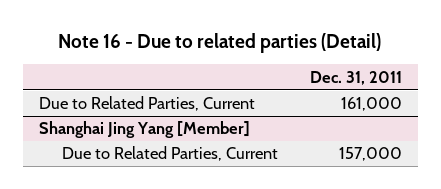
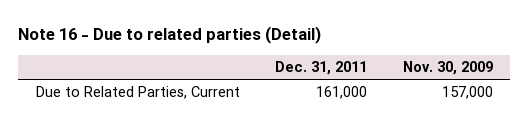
none -> [402,61,493,76] Nov. 30, 2009
[38,121,250,139] Shanghai Jing Yang [Member] -> none
[62,146,279,162] Due to Related Parties, Current -> none

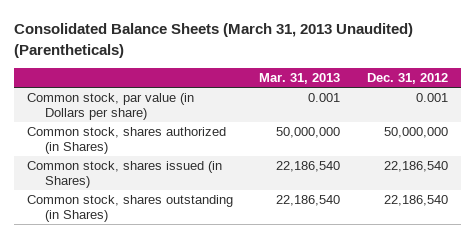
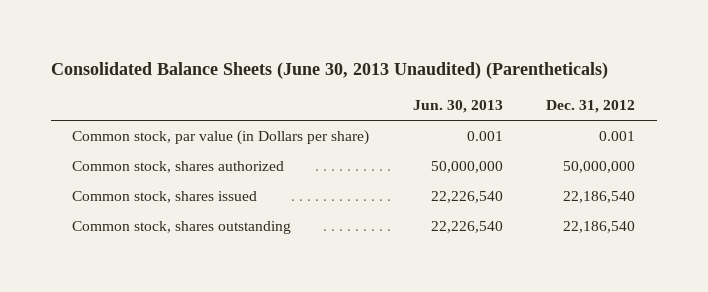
[13,23,413,58] Consolidated Balance Sheets (March 31, 2013 Unaudited) (Parentheticals) -> [50,61,608,79] Consolidated Balance Sheets (June 30, 2013 Unaudited) (Parentheticals)
[259,73,341,85] Mar. 31, 2013 -> none
none -> [412,100,503,114] Jun. 30, 2013
[27,127,227,155] Common stock, shares authorized (in Shares) -> [72,160,285,173] Common stock, shares authorized
[27,161,223,189] Common stock, shares issued (in Shares) -> [72,190,258,203] Common stock, shares issued
[27,195,234,223] Common stock, shares outstanding (in Shares) -> [72,220,292,234] Common stock, shares outstanding

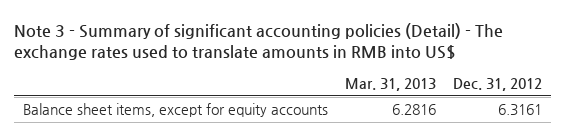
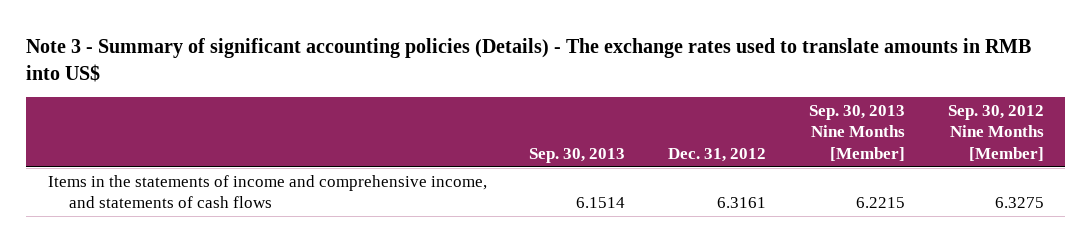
[13,22,503,61] Note 3 - Summary of significant accounting policies (Detail) - The exchange rates used to translate amounts in RMB into US$ -> [26,37,1032,82] Note 3 - Summary of significant accounting policies (Details) - The exchange rates used to translate amounts in RMB into US$
[344,78,436,92] Mar. 31, 2013 -> none
none -> [529,147,626,163] Sep. 30, 2013
none -> [809,104,906,161] Sep. 30, 2013 Nine Months [Member]
none -> [948,104,1045,161] Sep. 30, 2012 Nine Months [Member]
[22,103,328,118] Balance sheet items, except for equity accounts -> [47,175,487,209] Items in the statements of income and comprehensive income, and statements of cash flows

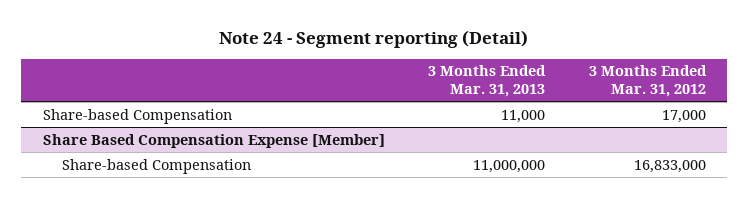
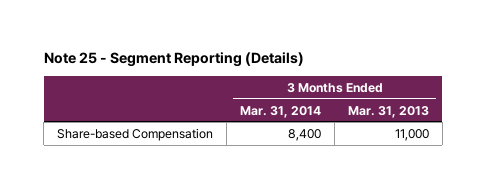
[219,29,529,48] Note 24 - Segment reporting (Detail) -> [43,52,304,68] Note 25 - Segment Reporting (Details)
[588,65,707,98] 3 Months Ended Mar. 31, 2012 -> none
none -> [240,105,322,118] Mar. 31, 2014
[42,133,385,148] Share Based Compensation Expense [Member] -> none
[61,158,251,174] Share-based Compensation -> none

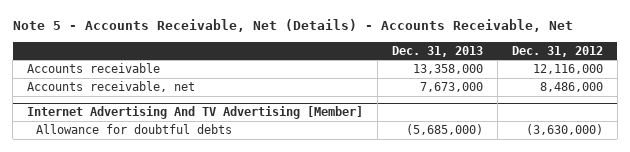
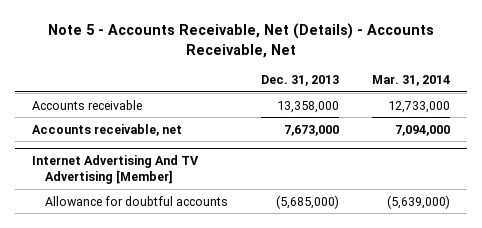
[511,45,603,57] Dec. 31, 2012 -> none
none -> [372,75,451,87] Mar. 31, 2014
[36,123,233,134] Allowance for doubtful debts -> [44,195,228,206] Allowance for doubtful accounts

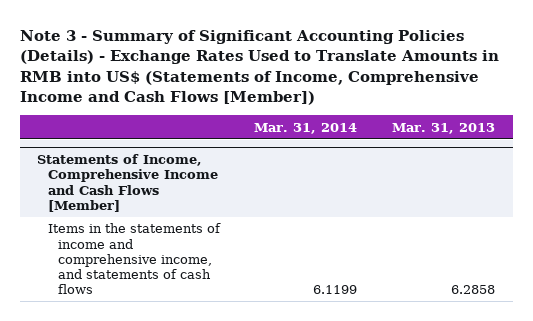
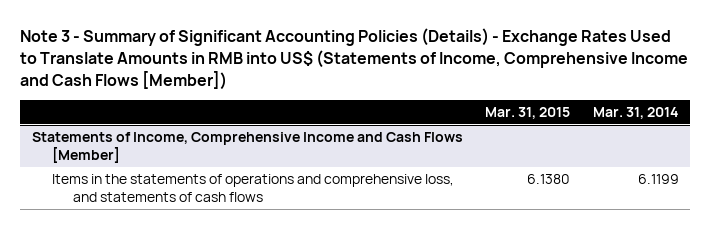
[392,122,496,134] Mar. 31, 2013 -> none
none -> [485,107,571,120] Mar. 31, 2015
[47,223,221,295] Items in the statements of income and comprehensive income, and statements of cash flows -> [52,174,455,203] Items in the statements of operations and comprehensive loss, and statements of cash flows

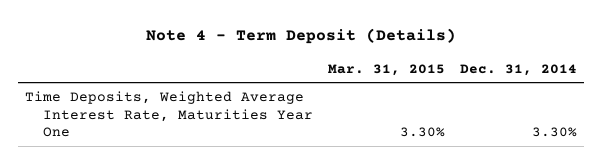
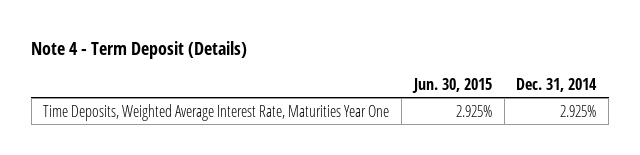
[328,63,446,76] Mar. 31, 2015 -> none
none -> [411,77,492,93] Jun. 30, 2015
[531,127,577,138] 3.30% -> [560,104,597,117] 2.925%

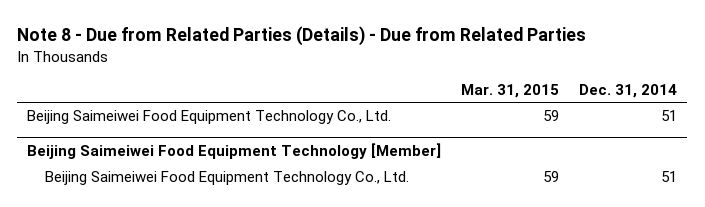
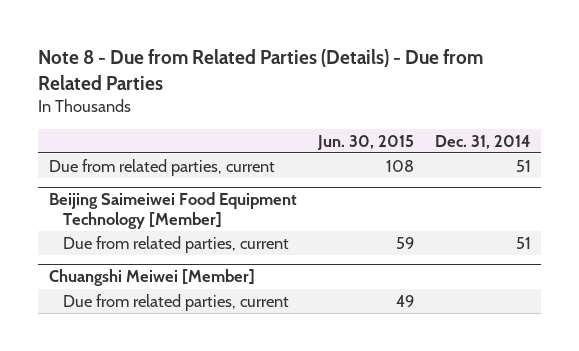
[461,83,560,98] Mar. 31, 2015 -> none
none -> [316,134,414,150] Jun. 30, 2015
[27,110,392,125] Beijing Saimeiwei Food Equipment Technology Co., Ltd. -> [48,158,275,176] Due from related parties, current
[45,171,410,186] Beijing Saimeiwei Food Equipment Technology Co., Ltd. -> [62,235,289,253] Due from related parties, current
none -> [48,269,255,287] Chuangshi Meiwei [Member]
none -> [62,293,289,311] Due from related parties, current

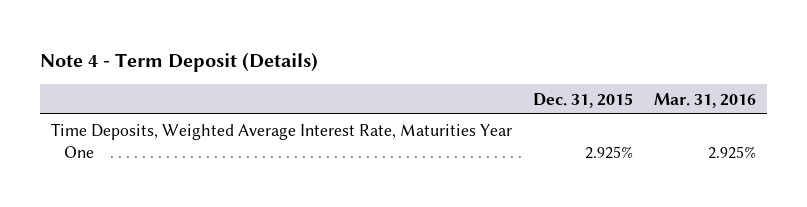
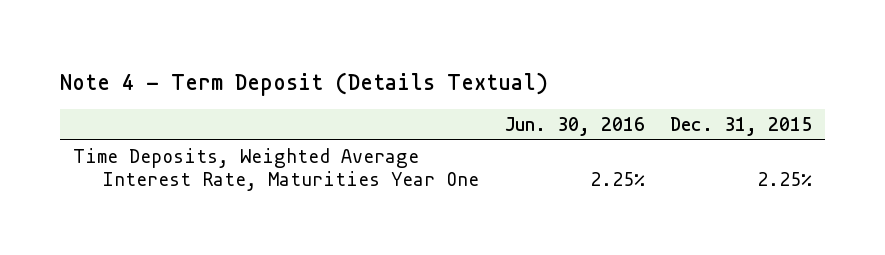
[39,51,318,72] Note 4 - Term Deposit (Details) -> [59,71,548,96] Note 4 - Term Deposit (Details Textual)
[654,92,757,108] Mar. 31, 2016 -> none
none -> [504,117,645,137] Jun. 30, 2016
[584,145,633,159] 2.925% -> [757,172,813,187] 2.25%

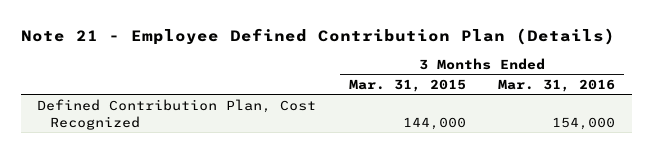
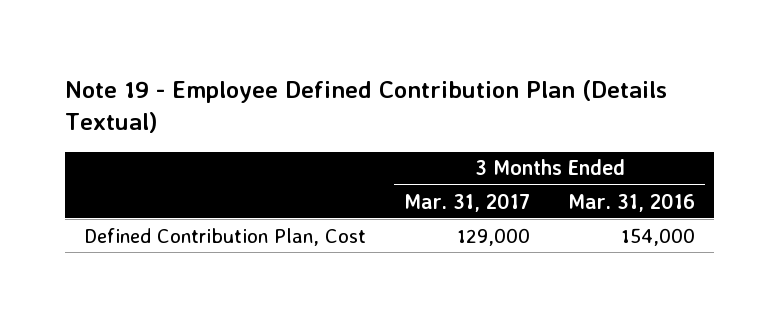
[20,27,615,45] Note 21 - Employee Defined Contribution Plan (Details) -> [64,79,667,134] Note 19 - Employee Defined Contribution Plan (Details Textual)
[348,78,466,92] Mar. 31, 2015 -> none
none -> [404,192,531,212] Mar. 31, 2017
[36,98,316,130] Defined Contribution Plan, Cost Recognized -> [83,227,366,246] Defined Contribution Plan, Cost

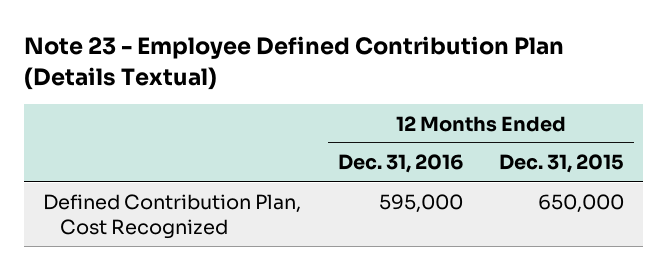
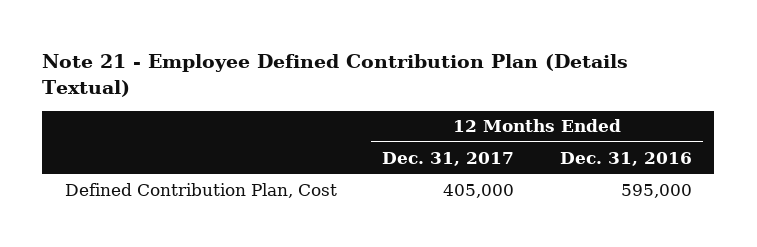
[24,36,565,90] Note 23 - Employee Defined Contribution Plan (Details Textual) -> [42,54,629,98] Note 21 - Employee Defined Contribution Plan (Details Textual)
[499,154,625,174] Dec. 31, 2015 -> none
none -> [382,151,515,166] Dec. 31, 2017
[42,194,301,239] Defined Contribution Plan, Cost Recognized -> [65,182,338,198] Defined Contribution Plan, Cost

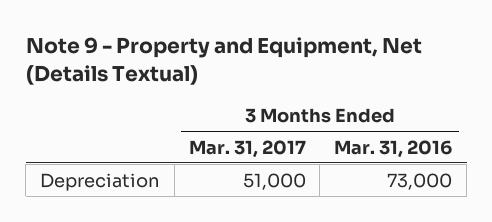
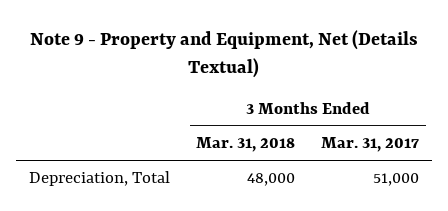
[334,139,453,158] Mar. 31, 2016 -> none
none -> [196,137,296,153] Mar. 31, 2018
[39,172,160,191] Depreciation -> [29,171,171,187] Depreciation, Total

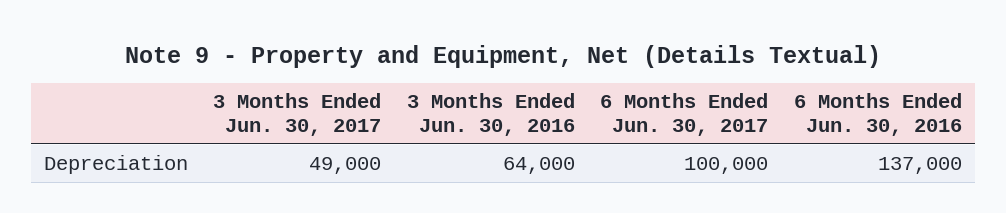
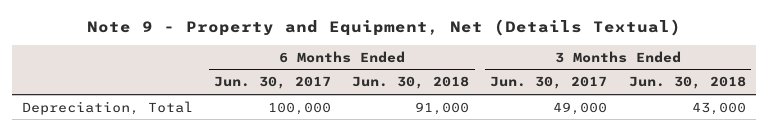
[406,93,575,137] 3 Months Ended Jun. 30, 2016 -> none
[793,93,962,137] 6 Months Ended Jun. 30, 2016 -> none
none -> [352,76,470,90] Jun. 30, 2018
none -> [628,76,746,90] Jun. 30, 2018
[43,155,188,175] Depreciation -> [22,100,194,115] Depreciation, Total

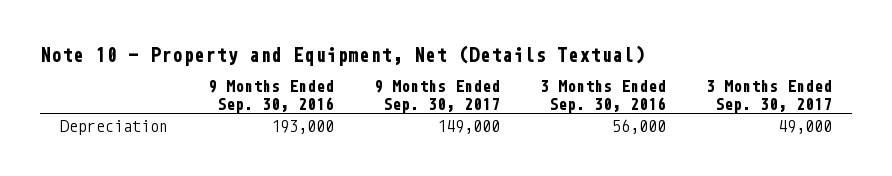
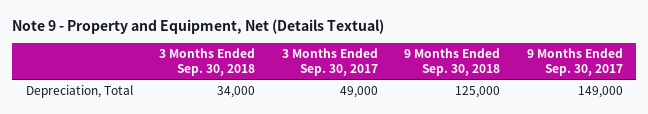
[40,44,646,66] Note 10 - Property and Equipment, Net (Details Textual) -> [12,19,385,35] Note 9 - Property and Equipment, Net (Details Textual)
[208,80,335,113] 9 Months Ended Sep. 30, 2016 -> none
[539,80,666,113] 3 Months Ended Sep. 30, 2016 -> none
none -> [159,48,256,76] 3 Months Ended Sep. 30, 2018
none -> [404,48,501,76] 9 Months Ended Sep. 30, 2018
[60,119,169,135] Depreciation -> [25,85,133,99] Depreciation, Total

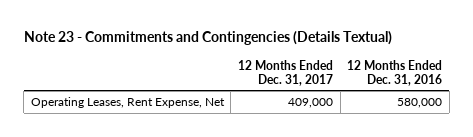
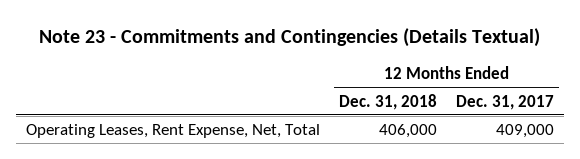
[347,59,443,86] 12 Months Ended Dec. 31, 2016 -> none
none -> [339,93,438,110] Dec. 31, 2018
[30,97,225,109] Operating Leases, Rent Expense, Net -> [25,124,320,139] Operating Leases, Rent Expense, Net, Total

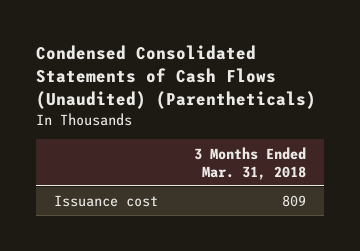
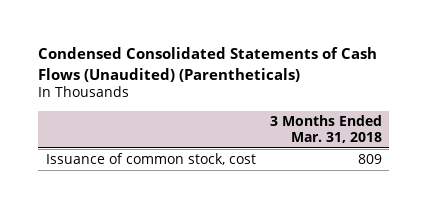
[53,195,158,208] Issuance cost -> [45,153,256,166] Issuance of common stock, cost

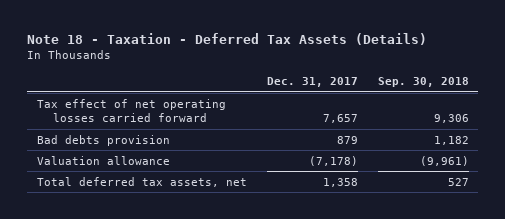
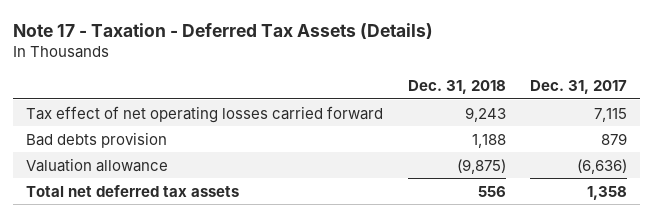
[26,32,427,45] Note 18 - Taxation - Deferred Tax Assets (Details) -> [13,22,434,39] Note 17 - Taxation - Deferred Tax Assets (Details)
[377,76,469,87] Sep. 30, 2018 -> none
none -> [407,79,506,94] Dec. 31, 2018
[322,113,358,123] 7,657 -> [594,107,628,122] 7,115
[308,155,358,166] (7,178) -> [577,158,628,174] (6,636)
[36,176,247,187] Total deferred tax assets, net -> [25,184,239,197] Total net deferred tax assets

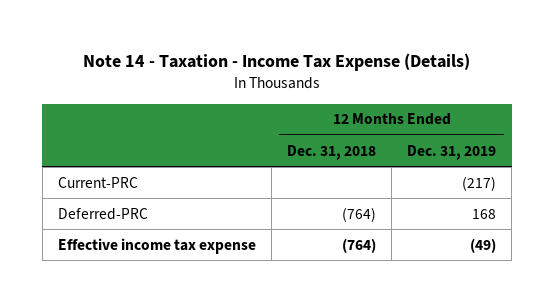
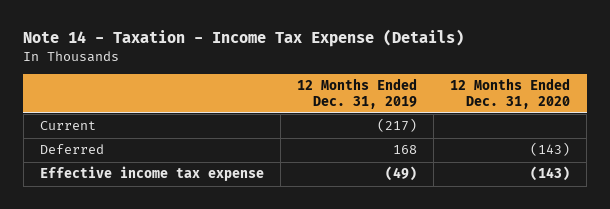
[286,144,376,160] Dec. 31, 2018 -> none
none -> [450,77,571,109] 12 Months Ended Dec. 31, 2020
[57,176,138,188] Current-PRC -> [39,121,96,131] Current
[57,207,148,220] Deferred-PRC -> [39,144,104,155] Deferred

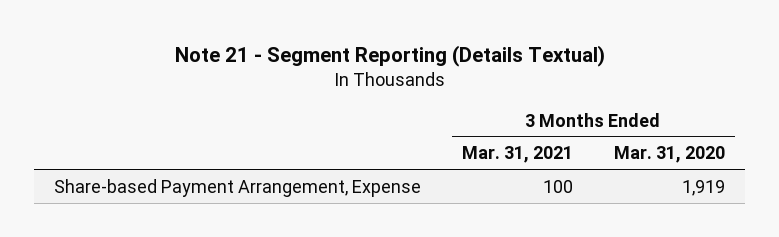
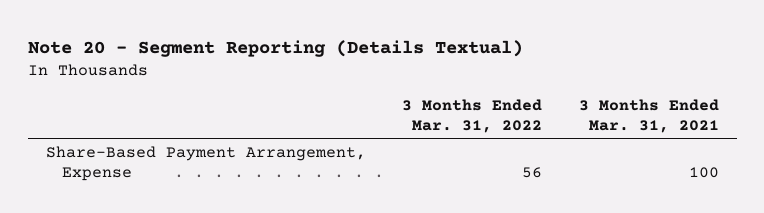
[174,44,605,67] Note 21 - Segment Reporting (Details Textual) -> [27,40,523,58] Note 20 - Segment Reporting (Details Textual)
[613,146,725,164] Mar. 31, 2020 -> none
none -> [402,98,543,133] 3 Months Ended Mar. 31, 2022
[54,178,422,197] Share-based Payment Arrangement, Expense -> [45,145,366,181] Share-Based Payment Arrangement, Expense

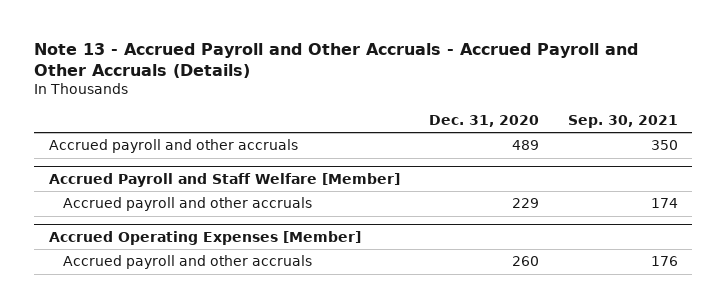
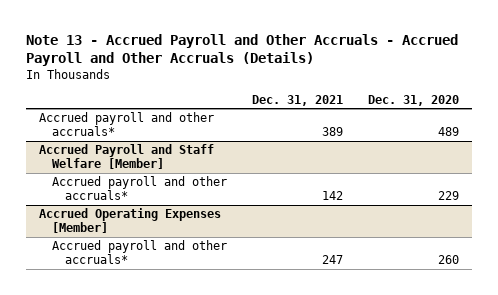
[567,114,678,128] Sep. 30, 2021 -> none
none -> [252,94,344,106] Dec. 31, 2021
[48,139,298,154] Accrued payroll and other accruals -> [38,112,214,136] Accrued payroll and other accruals*
[63,197,313,212] Accrued payroll and other accruals -> [51,176,227,200] Accrued payroll and other accruals*
[63,255,313,270] Accrued payroll and other accruals -> [51,240,227,264] Accrued payroll and other accruals*

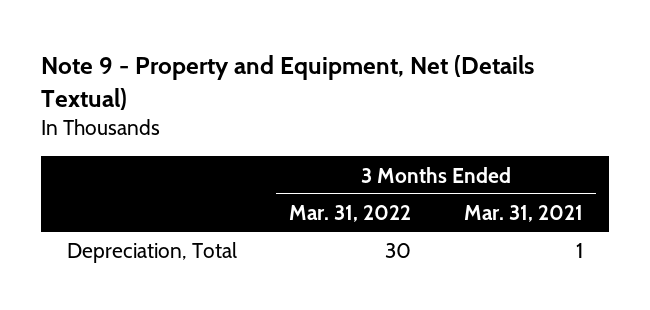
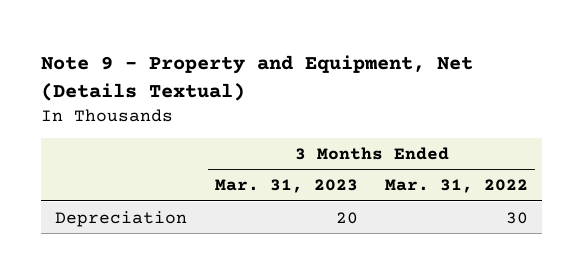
[463,205,583,223] Mar. 31, 2021 -> none
none -> [214,179,358,194] Mar. 31, 2023
[67,242,238,264] Depreciation, Total -> [55,210,188,227] Depreciation

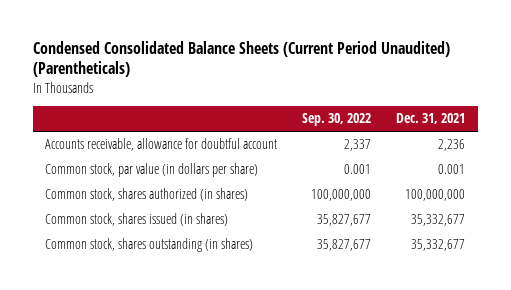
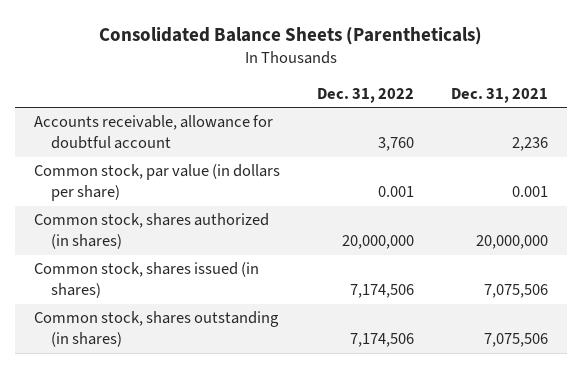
[32,40,450,78] Condensed Consolidated Balance Sheets (Current Period Unaudited) (Parentheticals) -> [99,26,483,45] Consolidated Balance Sheets (Parentheticals)
[302,113,372,127] Sep. 30, 2022 -> none
none -> [317,87,415,103] Dec. 31, 2022
[405,189,466,202] 100,000,000 -> [476,235,549,250] 20,000,000
[411,214,466,227] 35,332,677 -> [484,284,549,299] 7,075,506
[411,239,466,252] 35,332,677 -> [484,333,549,348] 7,075,506

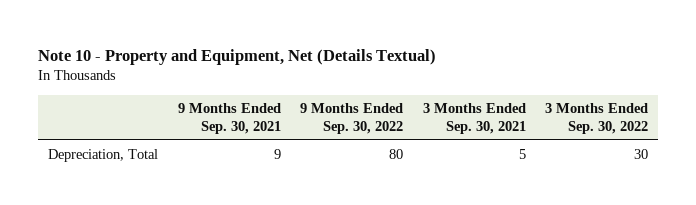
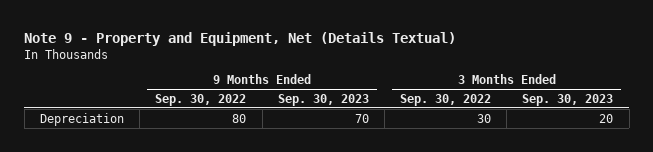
[38,48,437,65] Note 10 - Property and Equipment, Net (Details Textual) -> [24,31,457,46] Note 9 - Property and Equipment, Net (Details Textual)
[177,102,281,135] 9 Months Ended Sep. 30, 2021 -> none
[422,102,526,135] 3 Months Ended Sep. 30, 2021 -> none
none -> [277,93,369,106] Sep. 30, 2023
none -> [522,93,614,106] Sep. 30, 2023
[48,148,159,162] Depreciation, Total -> [39,112,124,126] Depreciation

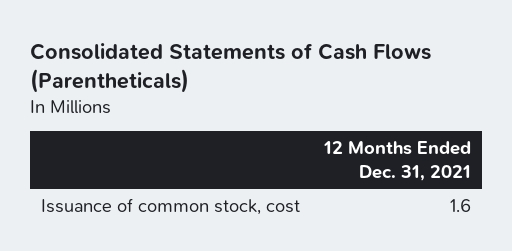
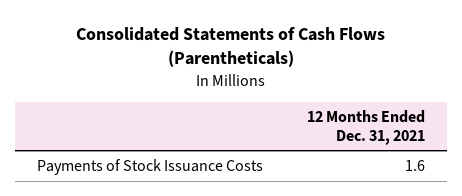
[41,197,301,215] Issuance of common stock, cost -> [36,159,263,176] Payments of Stock Issuance Costs

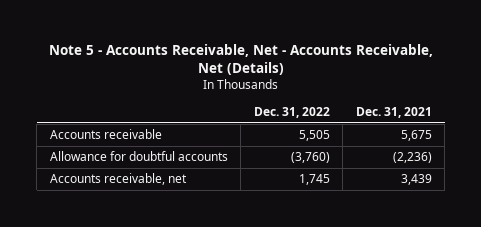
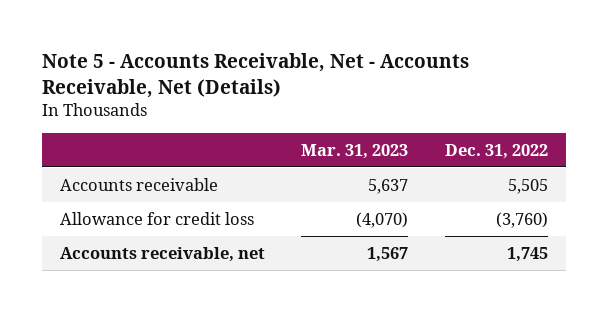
[355,107,432,119] Dec. 31, 2021 -> none
none -> [301,143,409,159] Mar. 31, 2023
[49,151,228,162] Allowance for doubtful accounts -> [59,212,254,226] Allowance for credit loss

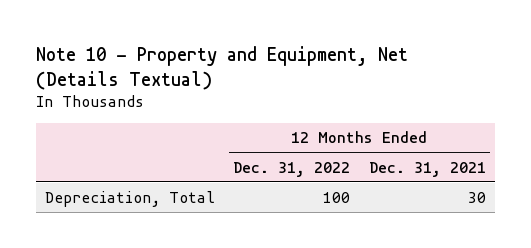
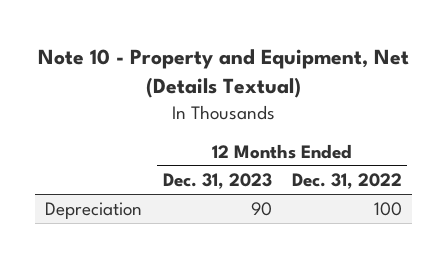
[368,161,486,177] Dec. 31, 2021 -> none
none -> [162,173,272,190] Dec. 31, 2023
[45,191,216,208] Depreciation, Total -> [45,202,143,220] Depreciation

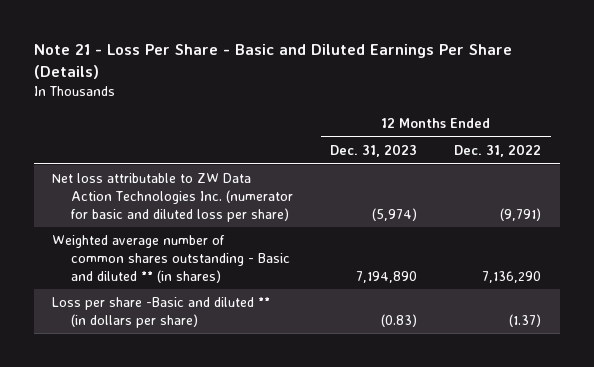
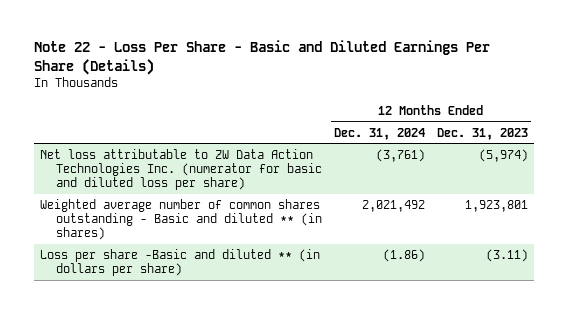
[33,44,512,80] Note 21 - Loss Per Share - Basic and Diluted Earnings Per Share (Details) -> [33,40,490,76] Note 22 - Loss Per Share - Basic and Diluted Earnings Per Share (Details)
[454,143,542,157] Dec. 31, 2022 -> none
none -> [333,127,425,140] Dec. 31, 2024
[356,270,418,283] 7,194,890 -> [465,200,529,213] 1,923,801
[381,313,418,327] (0.83) -> [486,249,529,263] (3.11)

